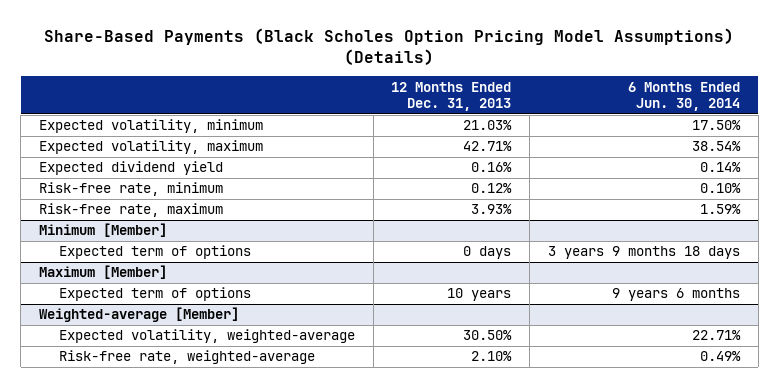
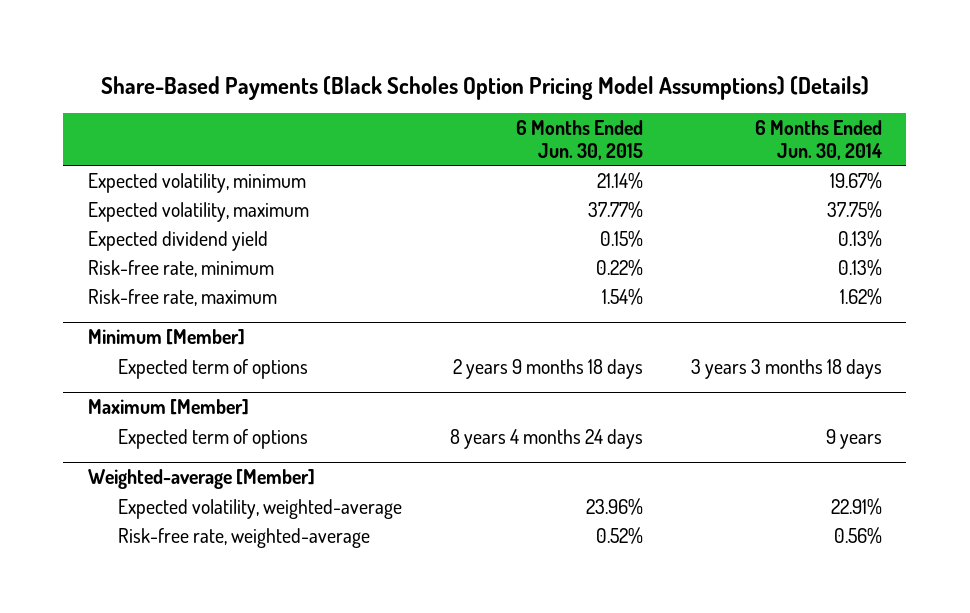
[391,81,512,111] 12 Months Ended Dec. 31, 2013 -> none
none -> [515,119,643,160] 6 Months Ended Jun. 30, 2015
[691,120,741,131] 17.50% -> [830,171,883,189] 19.67%
[691,141,741,152] 38.54% -> [827,200,883,218] 37.75%
[699,162,741,173] 0.14% -> [838,229,883,247] 0.13%
[699,183,741,194] 0.10% -> [838,258,883,276] 0.13%
[699,204,741,215] 1.59% -> [840,287,883,305] 1.62%
[547,246,740,260] 3 years 9 months 18 days -> [691,358,883,379] 3 years 3 months 18 days
[611,288,740,302] 9 years 6 months -> [826,428,883,449] 9 years
[691,330,741,341] 22.71% -> [831,497,883,515] 22.91%
[699,351,741,362] 0.49% -> [834,526,883,544] 0.56%

